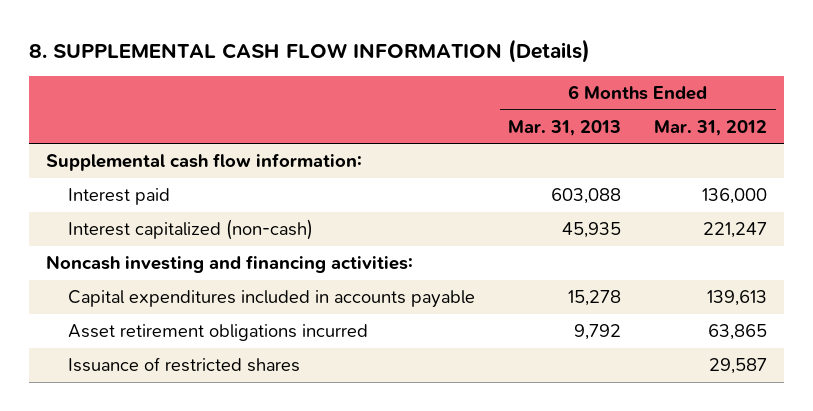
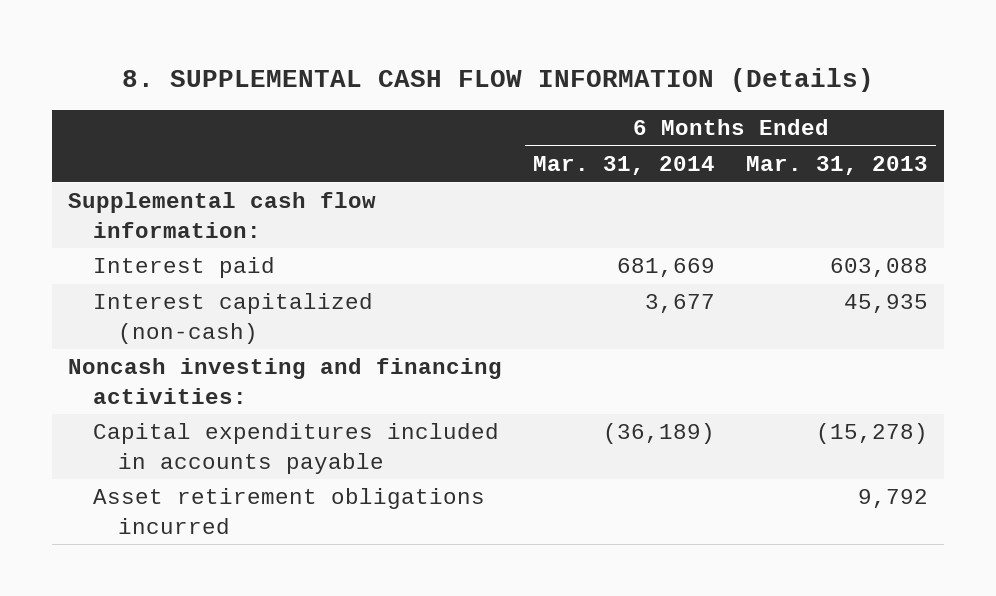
[654,119,768,136] Mar. 31, 2012 -> none
none -> [533,156,716,176] Mar. 31, 2014
[568,290,622,307] 15,278 -> [816,423,929,445] (15,278)
[67,357,300,373] Issuance of restricted shares -> none

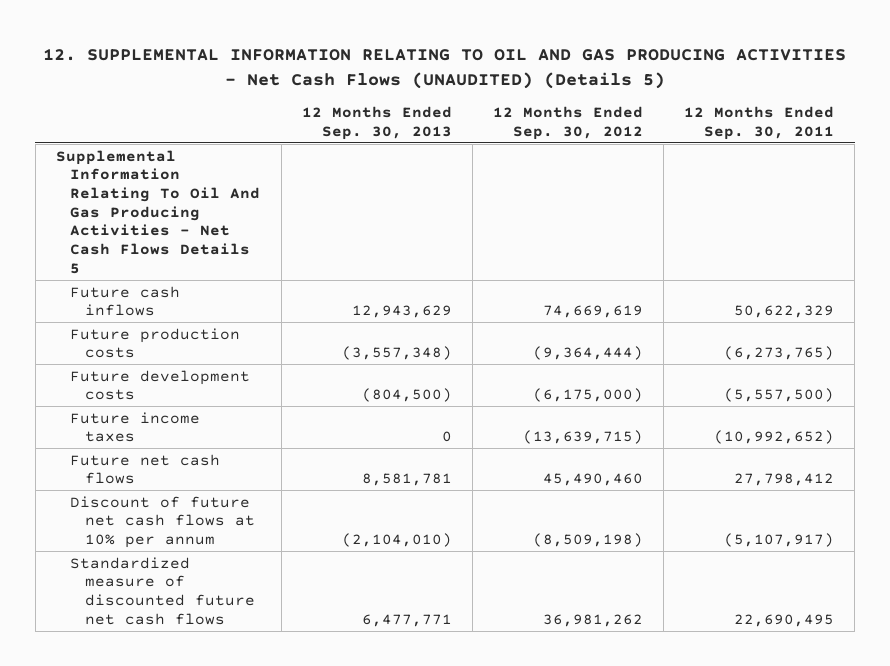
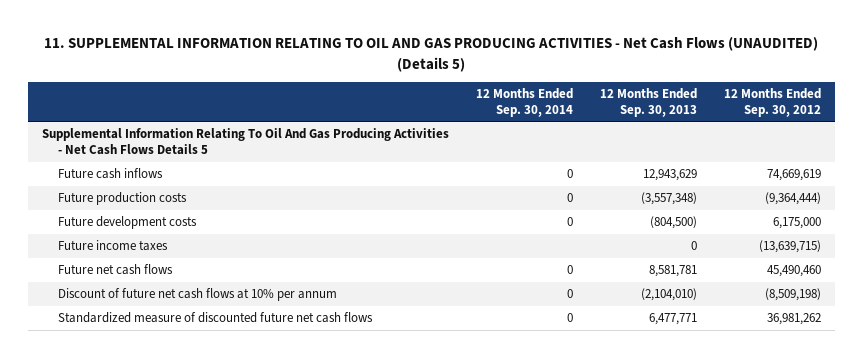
[43,47,847,89] 12. SUPPLEMENTAL INFORMATION RELATING TO OIL AND GAS PRODUCING ACTIVITIES - Net Cash Flows (UNAUDITED) (Details 5) -> [44,37,819,72] 11. SUPPLEMENTAL INFORMATION RELATING TO OIL AND GAS PRODUCING ACTIVITIES - Net Cash Flows (UNAUDITED) (Details 5)
[684,106,835,140] 12 Months Ended Sep. 30, 2011 -> none
none -> [475,87,573,117] 12 Months Ended Sep. 30, 2014
[533,388,644,403] (6,175,000) -> [773,217,822,230] 6,175,000

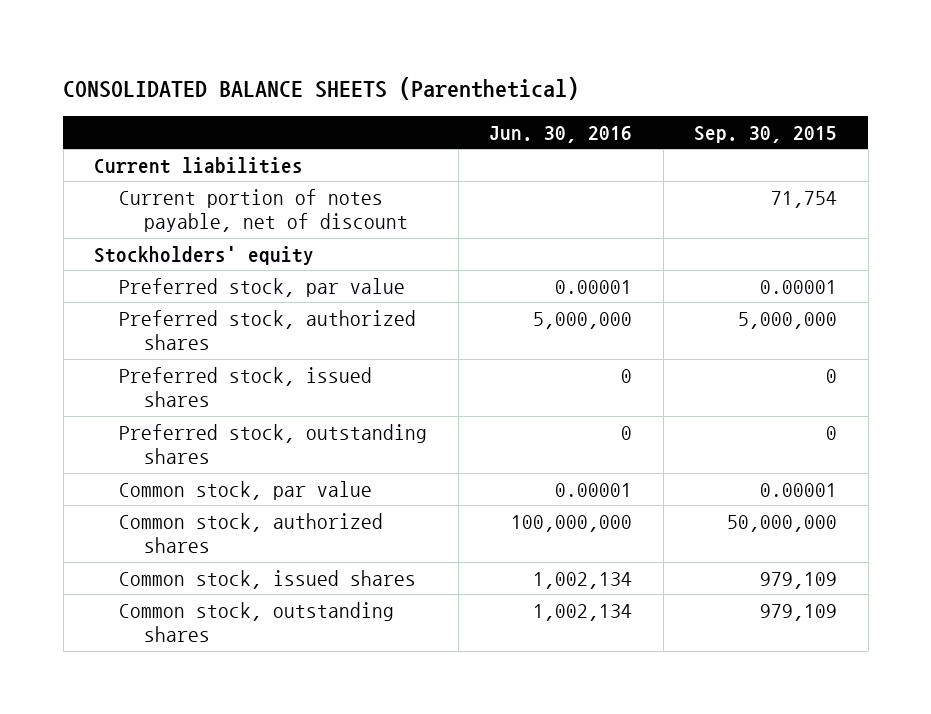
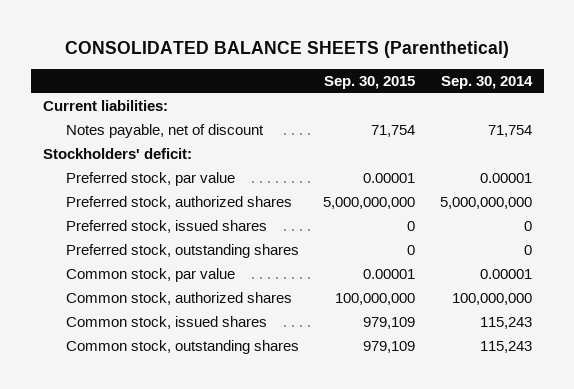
[489,126,633,144] Jun. 30, 2016 -> none
none -> [440,76,533,90] Sep. 30, 2014
[94,245,315,265] Stockholders' equity -> none
[94,156,304,174] Current liabilities -> [42,100,168,112] Current liabilities:
[119,188,409,233] Current portion of notes payable, net of discount -> [65,124,264,139] Notes payable, net of discount
none -> [42,148,192,160] Stockholders' deficit:
[738,311,838,329] 5,000,000 -> [323,197,416,210] 5,000,000,000
[727,514,838,532] 50,000,000 -> [335,293,416,306] 100,000,000

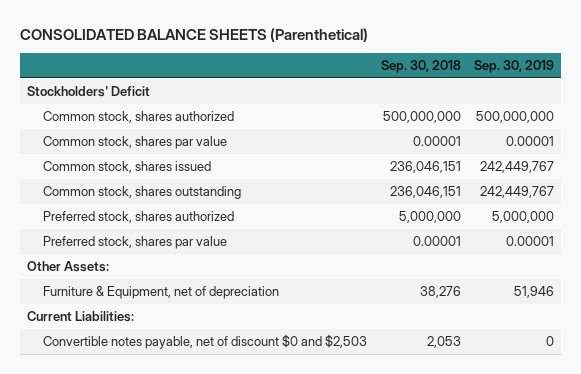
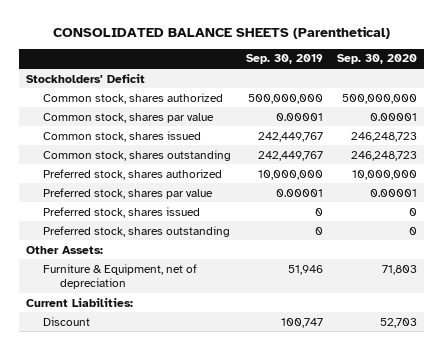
[380,60,461,74] Sep. 30, 2018 -> none
none -> [337,54,418,65] Sep. 30, 2020
[492,211,555,224] 5,000,000 -> [257,169,323,180] 10,000,000
none -> [43,206,201,218] Preferred stock, shares issued
none -> [43,225,231,237] Preferred stock, shares outstanding
[42,334,367,350] Convertible notes payable, net of discount $0 and $2,503 -> none
none -> [43,316,91,326] Discount

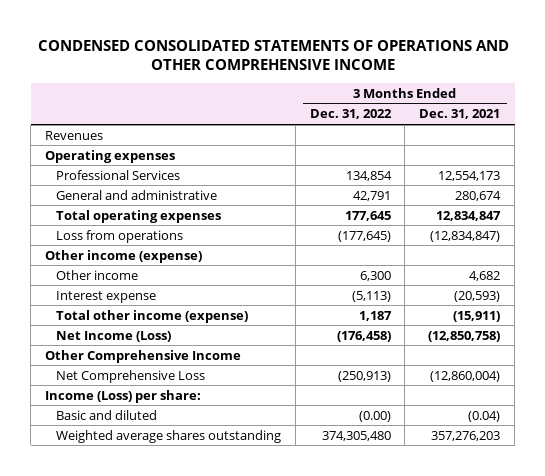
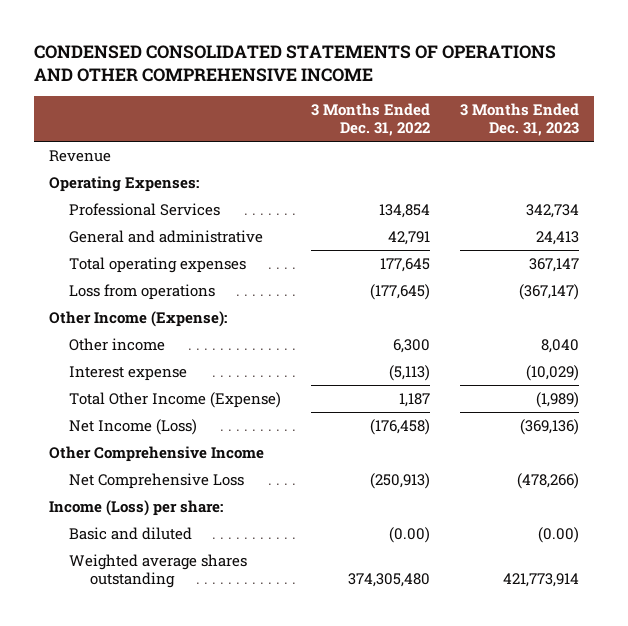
[419,109,501,120] Dec. 31, 2021 -> none
none -> [460,103,580,136] 3 Months Ended Dec. 31, 2023
[44,130,103,140] Revenues -> [49,150,112,163] Revenue
[44,149,175,163] Operating expenses -> [49,176,200,193] Operating Expenses:
[44,249,202,263] Other income (expense) -> [49,311,228,328] Other Income (Expense):
[56,309,249,323] Total other income (expense) -> [69,392,282,409] Total Other Income (Expense)

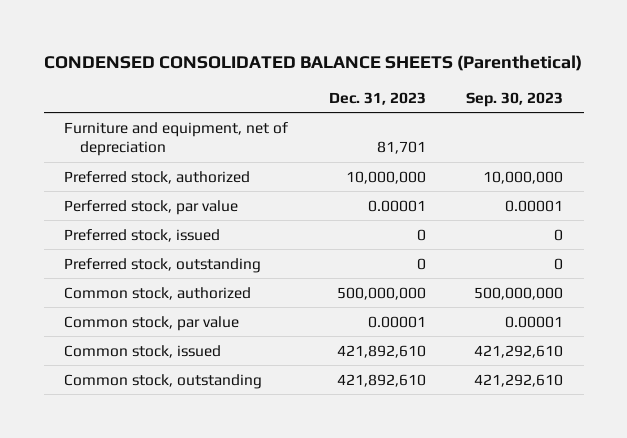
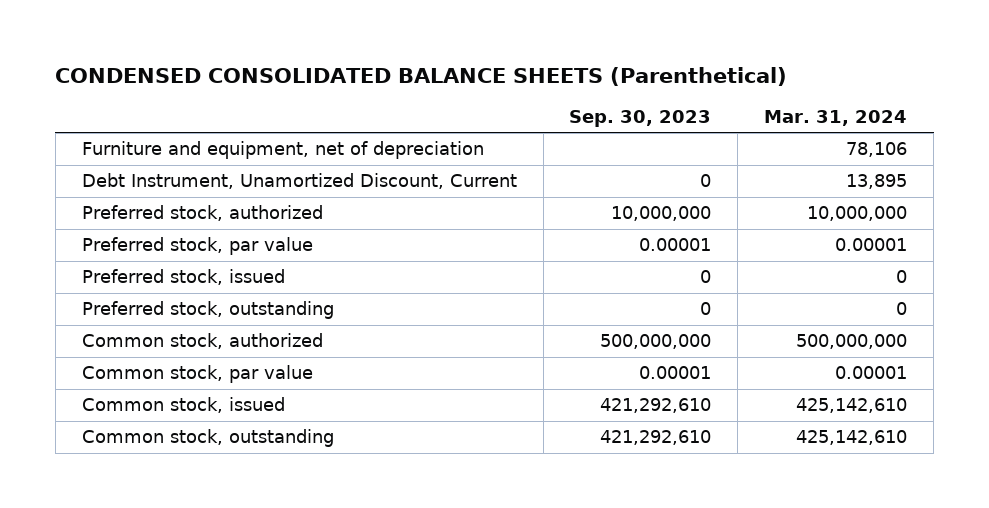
[328,91,426,105] Dec. 31, 2023 -> none
none -> [764,109,908,126] Mar. 31, 2024
none -> [81,173,517,190] Debt Instrument, Unamortized Discount, Current
[63,199,238,215] Perferred stock, par value -> [81,237,313,256] Preferred stock, par value

